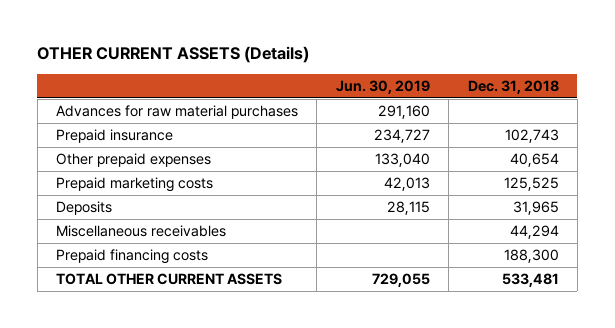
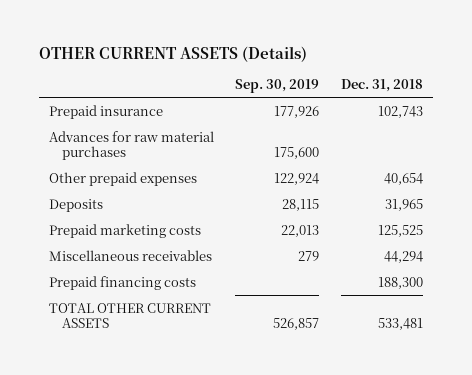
[335,79,430,94] Jun. 30, 2019 -> none
none -> [235,79,320,94] Sep. 30, 2019
[56,105,299,120] Advances for raw material purchases -> [49,130,215,161] Advances for raw material purchases
[56,177,214,193] Prepaid marketing costs -> [49,223,202,238] Prepaid marketing costs

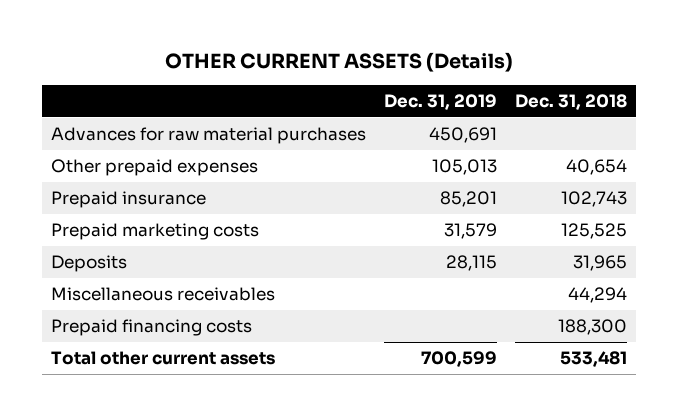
[235,79,320,94] Sep. 30, 2019 -> none
none -> [383,94,497,111] Dec. 31, 2019
[49,104,164,119] Prepaid insurance -> [50,190,206,208] Prepaid insurance
[49,198,104,212] Deposits -> [50,254,127,272] Deposits
[49,302,212,329] TOTAL OTHER CURRENT ASSETS -> [50,350,275,365] Total other current assets

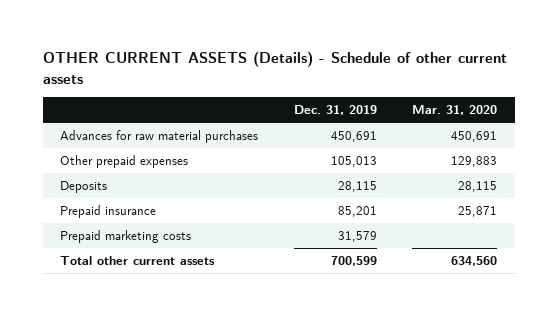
[164,52,513,73] OTHER CURRENT ASSETS (Details) -> [42,51,507,84] OTHER CURRENT ASSETS (Details) - Schedule of other current assets
[514,94,627,111] Dec. 31, 2018 -> none
none -> [411,105,497,116] Mar. 31, 2020
[50,254,127,272] Deposits -> [60,181,108,194] Deposits
[50,286,275,301] Miscellaneous receivables -> none
[50,318,252,336] Prepaid financing costs -> none

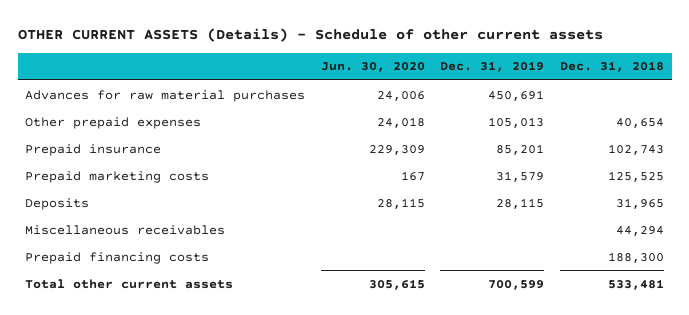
[411,105,497,116] Mar. 31, 2020 -> none
none -> [320,62,425,73] Jun. 30, 2020
none -> [559,61,664,73] Dec. 31, 2018
[60,181,108,194] Deposits -> [25,197,90,210] Deposits
none -> [25,224,226,235] Miscellaneous receivables
none -> [25,251,210,264] Prepaid financing costs

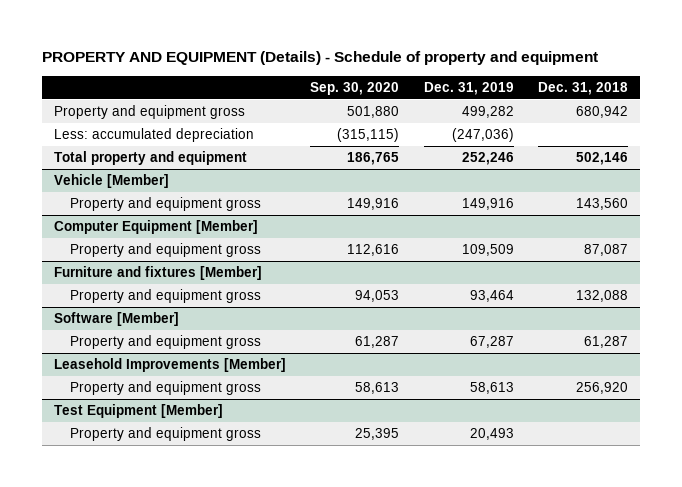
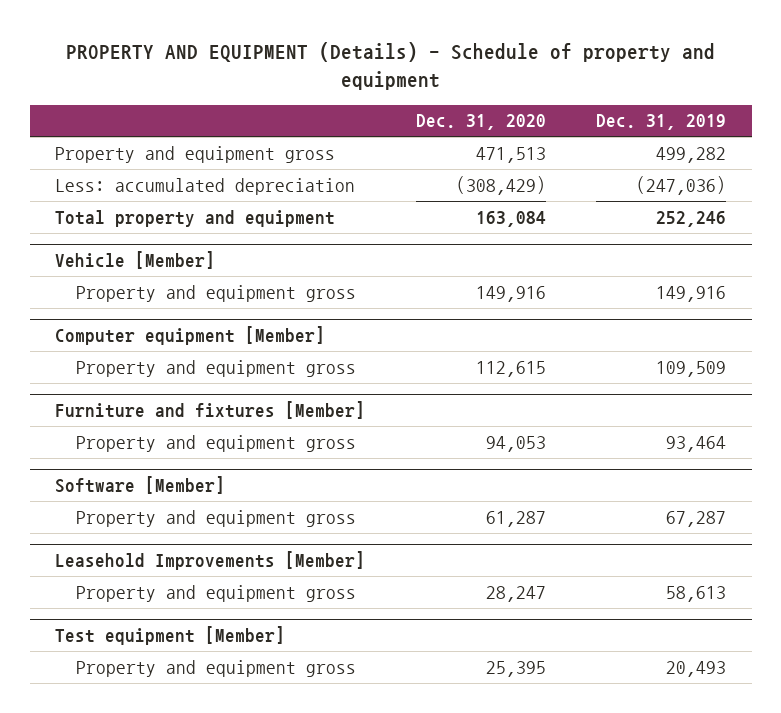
[310,81,400,95] Sep. 30, 2020 -> none
[538,81,629,95] Dec. 31, 2018 -> none
none -> [415,114,546,131] Dec. 31, 2020
[53,220,258,235] Computer Equipment [Member] -> [54,326,325,346] Computer equipment [Member]
[53,404,223,419] Test Equipment [Member] -> [54,626,285,646] Test equipment [Member]

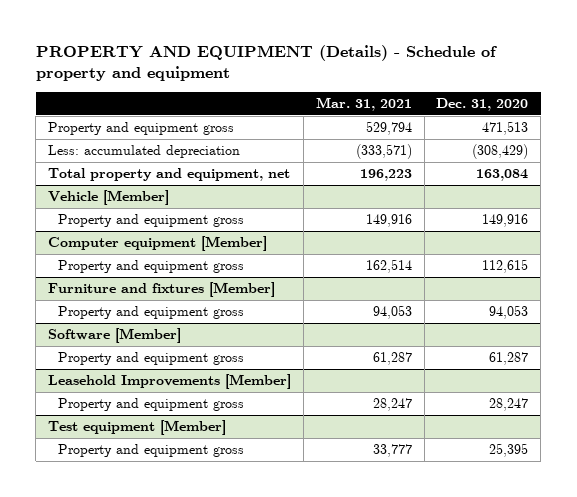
[596,114,727,131] Dec. 31, 2019 -> none
none -> [315,96,412,111] Mar. 31, 2021
[54,209,335,227] Total property and equipment -> [48,168,291,182] Total property and equipment, net

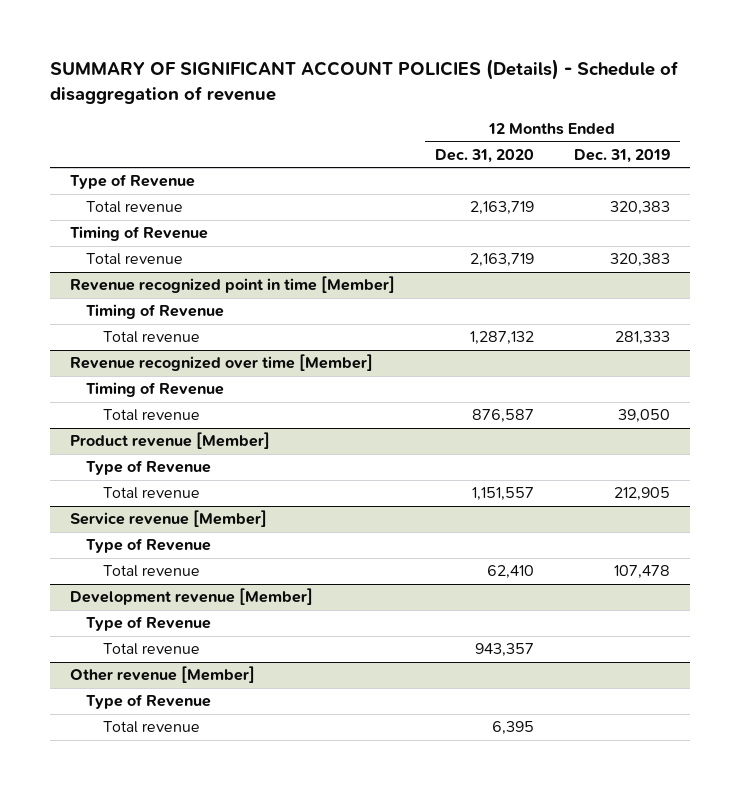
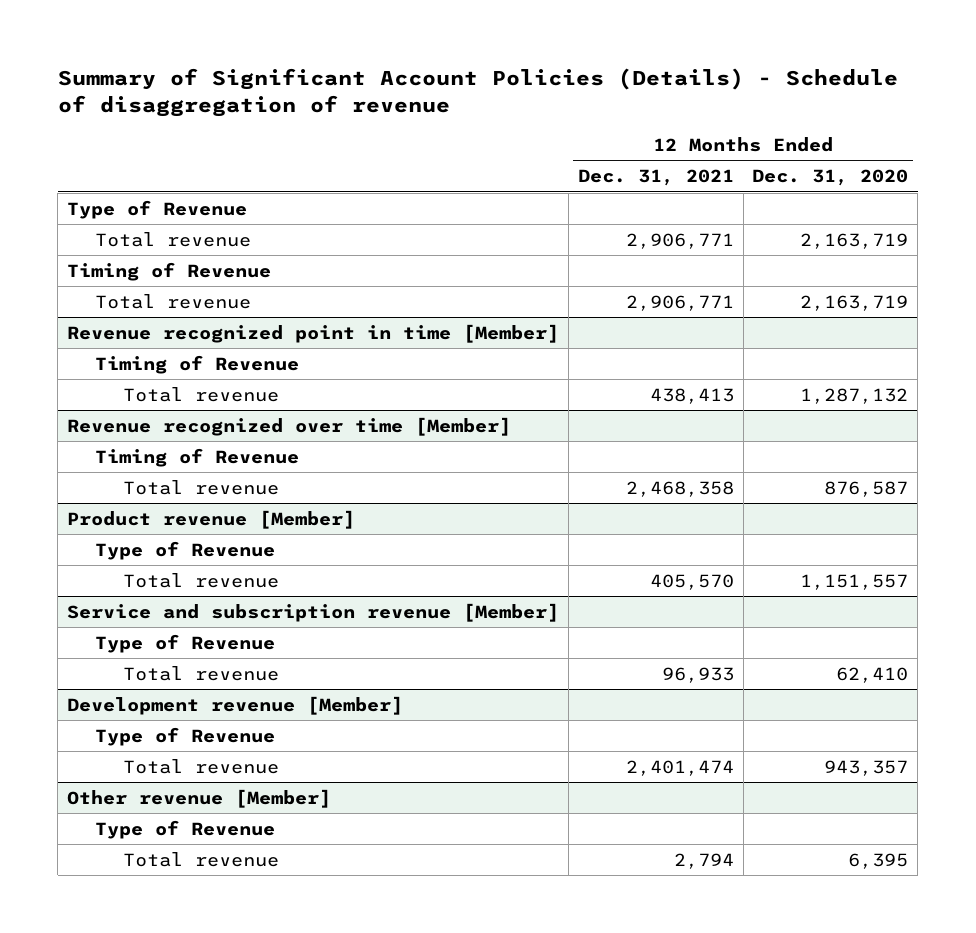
[49,58,679,104] SUMMARY OF SIGNIFICANT ACCOUNT POLICIES (Details) - Schedule of disaggregation of revenue -> [57,67,898,118] Summary of Significant Account Policies (Details) - Schedule of disaggregation of revenue
[573,148,670,163] Dec. 31, 2019 -> none
none -> [577,169,734,187] Dec. 31, 2021
[69,510,267,528] Service revenue [Member] -> [67,602,560,622] Service and subscription revenue [Member]

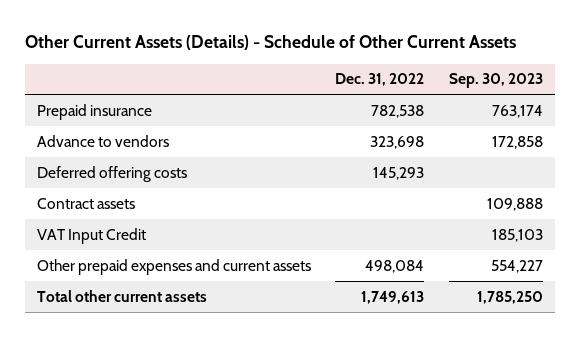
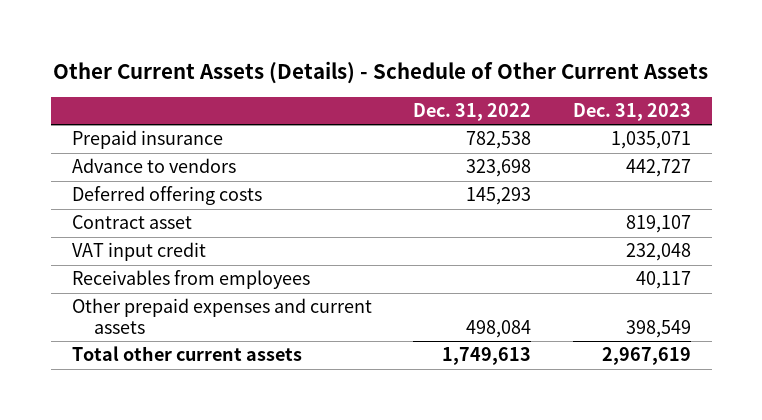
[449,73,544,89] Sep. 30, 2023 -> none
none -> [572,103,691,122] Dec. 31, 2023
[36,197,135,209] Contract assets -> [71,215,192,230] Contract asset
[36,227,146,244] VAT Input Credit -> [71,242,206,262] VAT input credit
none -> [71,270,310,290] Receivables from employees

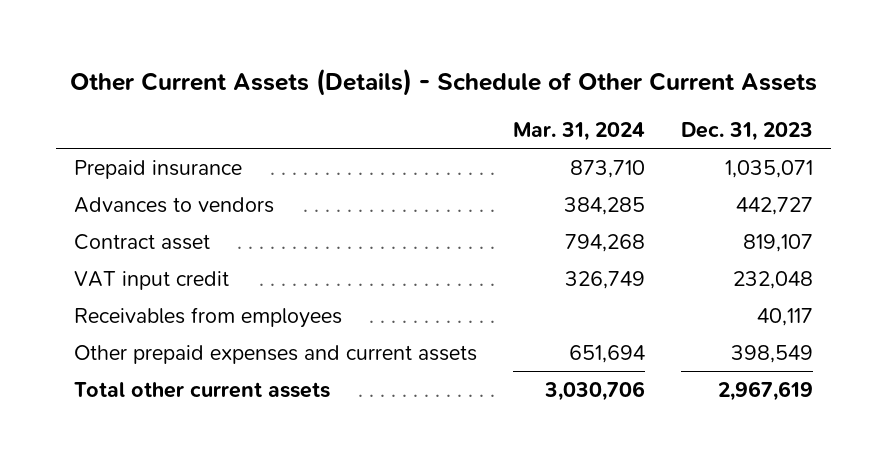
[413,103,532,122] Dec. 31, 2022 -> none
none -> [513,121,646,141] Mar. 31, 2024
[71,186,262,206] Deferred offering costs -> none
[71,158,236,174] Advance to vendors -> [74,196,275,213] Advances to vendors

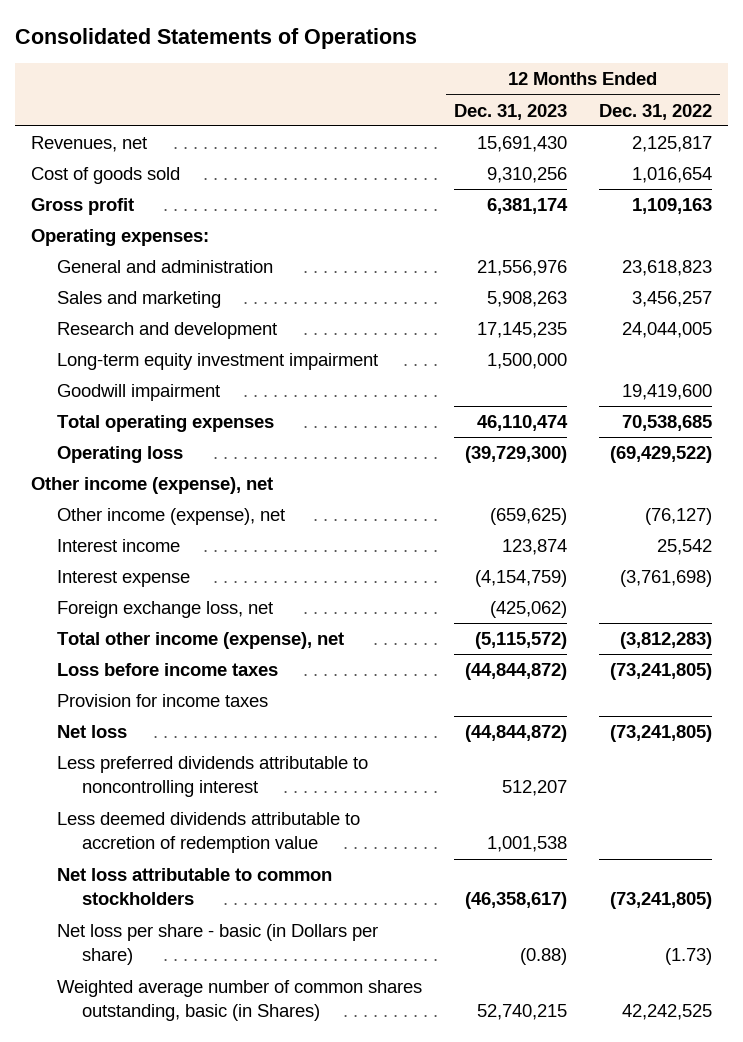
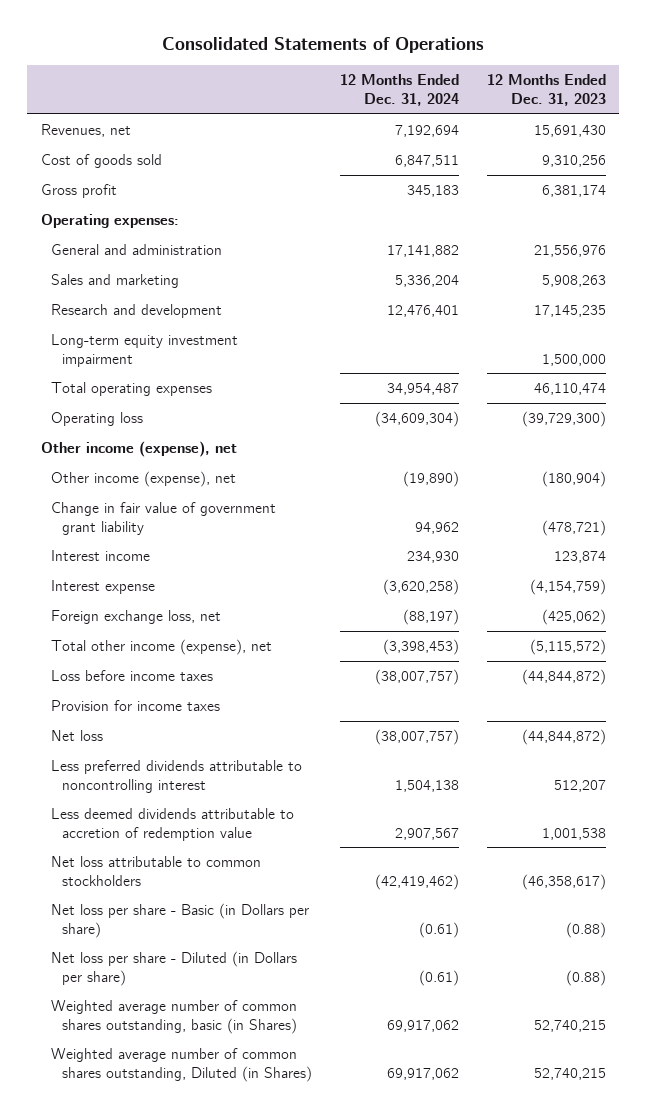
[598,103,712,120] Dec. 31, 2022 -> none
none -> [339,74,459,106] 12 Months Ended Dec. 31, 2024
[56,384,220,402] Goodwill impairment -> none
[489,508,567,526] (659,625) -> [541,471,606,488] (180,904)
none -> [51,502,277,535] Change in fair value of government grant liability
[56,924,378,966] Net loss per share - basic (in Dollars per share) -> [51,903,310,938] Net loss per share - Basic (in Dollars per share)
none -> [51,951,298,986] Net loss per share - Diluted (in Dollars per share)
none -> [51,1048,313,1082] Weighted average number of common shares outstanding, Diluted (in Shares)

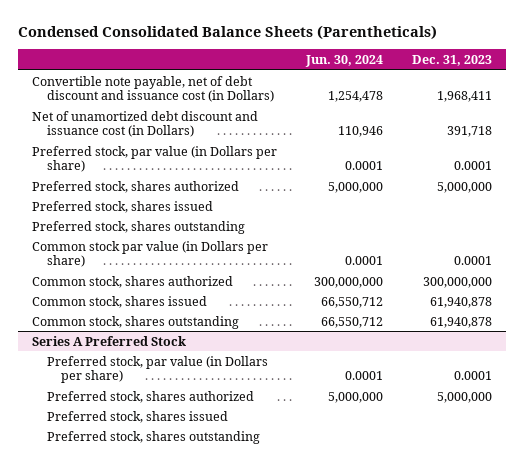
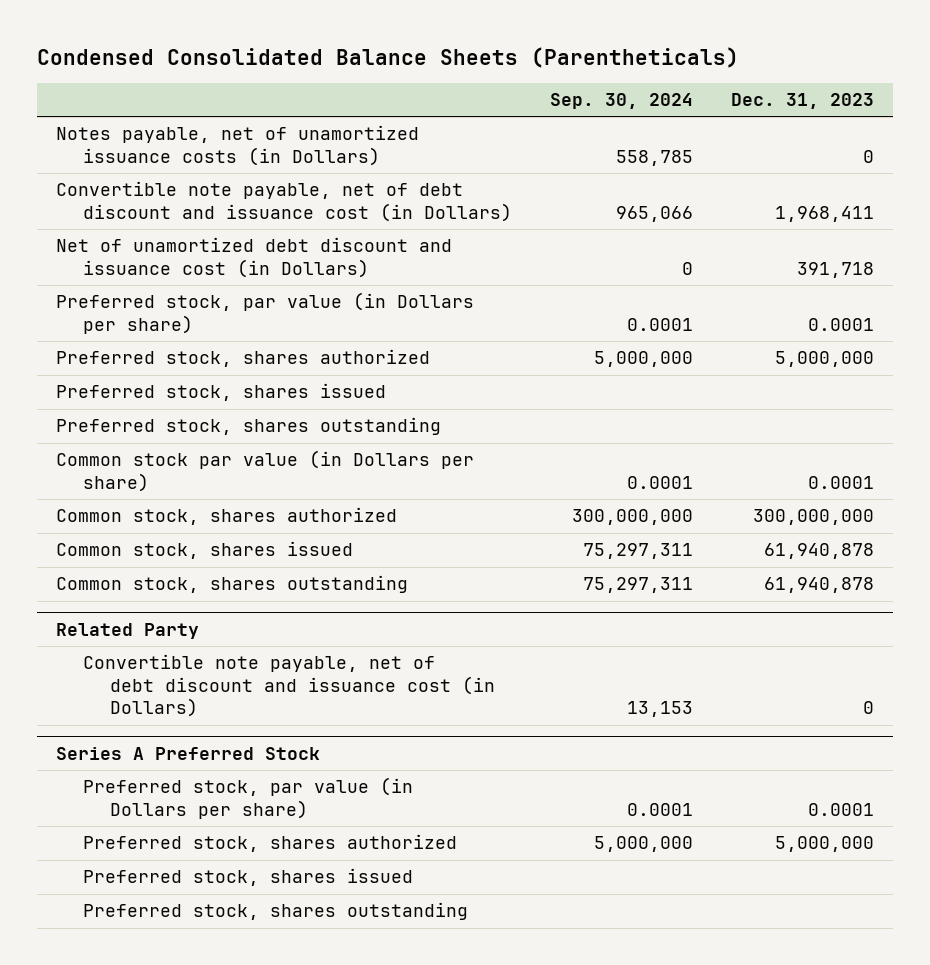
[304,54,383,67] Jun. 30, 2024 -> none
none -> [549,92,693,109] Sep. 30, 2024
none -> [56,125,420,166] Notes payable, net of unamortized issuance costs (in Dollars)
none -> [56,622,200,639] Related Party
none -> [83,654,495,718] Convertible note payable, net of debt discount and issuance cost (in Dollars)

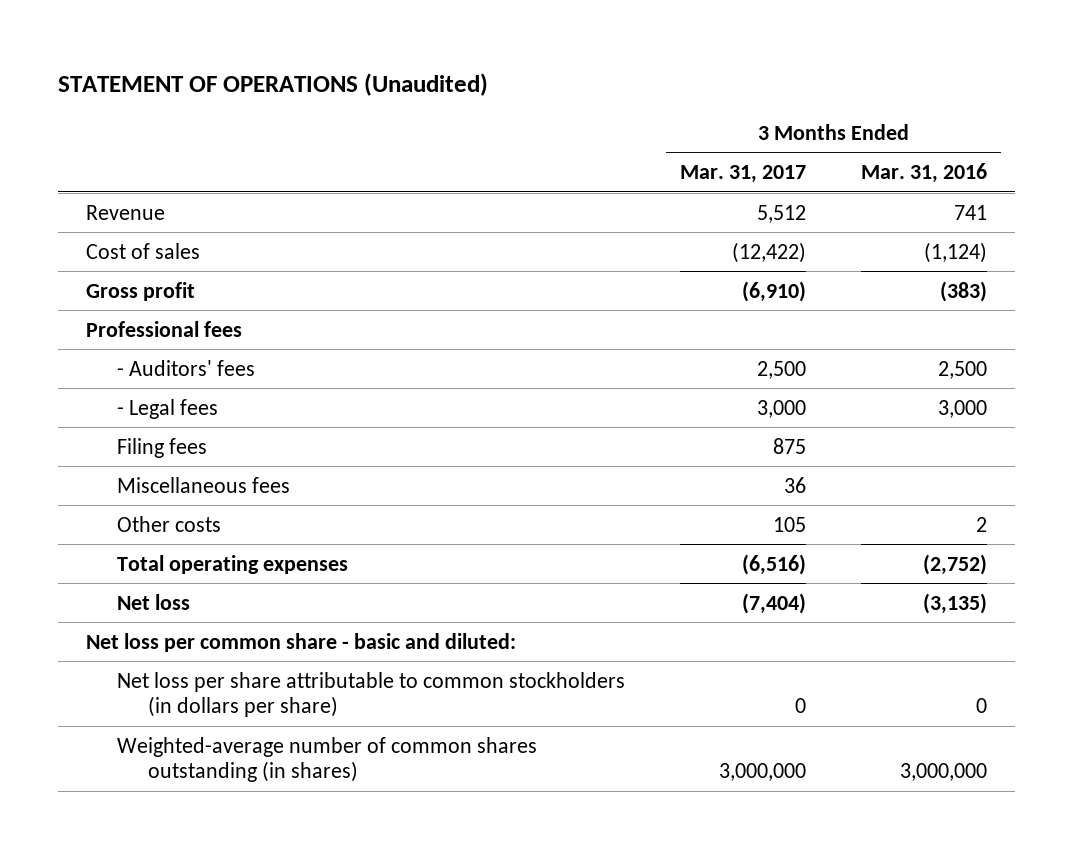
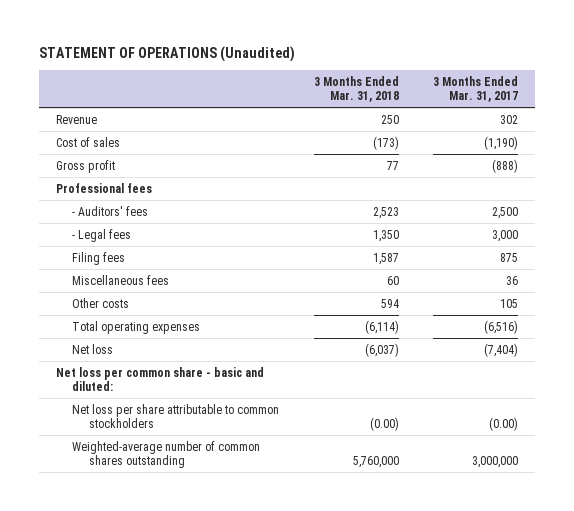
[861,163,988,184] Mar. 31, 2016 -> none
none -> [313,75,399,102] 3 Months Ended Mar. 31, 2018
[757,204,807,223] 5,512 -> [500,114,519,124] 302
[732,241,807,263] (12,422) -> [484,135,519,150] (1,190)
[742,280,807,302] (6,910) -> [492,158,519,173] (888)
[117,671,626,718] Net loss per share attributable to common stockholders (in dollars per share) -> [72,403,280,429] Net loss per share attributable to common stockholders
[795,698,807,714] 0 -> [489,417,519,432] (0.00)
[117,736,538,783] Weighted-average number of common shares outstanding (in shares) -> [72,440,261,469] Weighted-average number of common shares outstanding

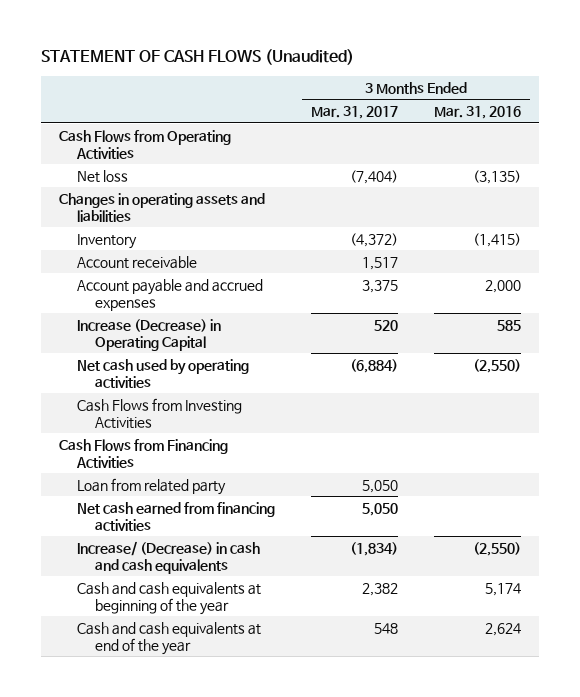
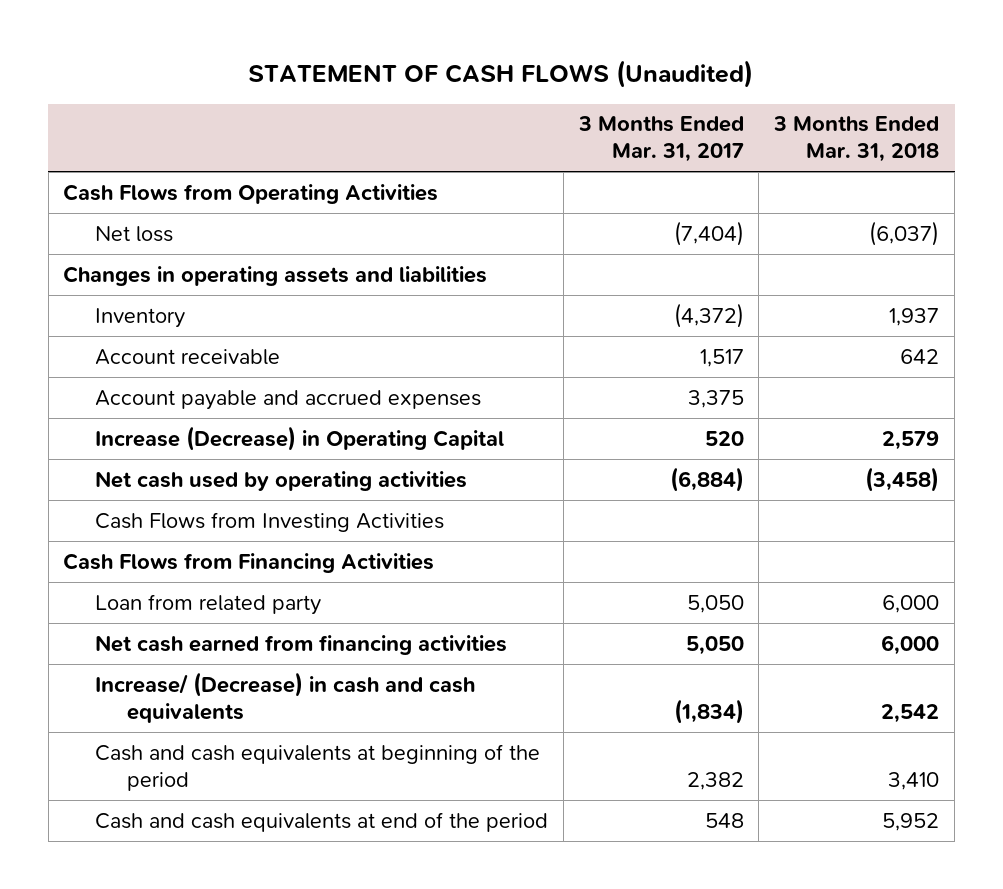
[433,106,521,120] Mar. 31, 2016 -> none
none -> [773,116,940,163] 3 Months Ended Mar. 31, 2018
[76,581,261,615] Cash and cash equivalents at beginning of the year -> [94,743,540,791] Cash and cash equivalents at beginning of the period
[76,621,261,655] Cash and cash equivalents at end of the year -> [94,811,548,832] Cash and cash equivalents at end of the period

